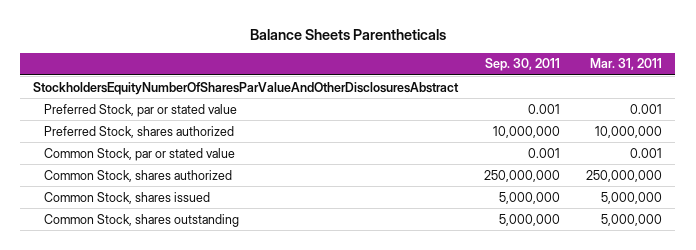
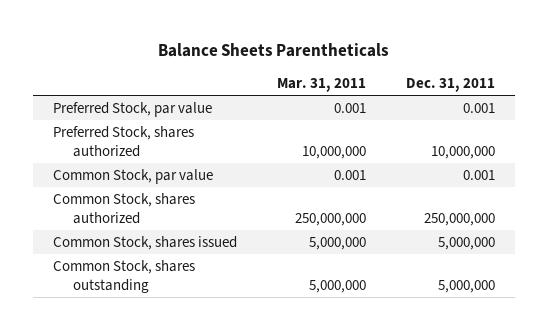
[485,58,561,72] Sep. 30, 2011 -> none
none -> [405,78,495,93] Dec. 31, 2011
[33,81,460,95] StockholdersEquityNumberOfSharesParValueAndOtherDisclosuresAbstract -> none
[44,103,238,117] Preferred Stock, par or stated value -> [53,101,213,117] Preferred Stock, par value
[44,147,236,161] Common Stock, par or stated value -> [53,168,214,184] Common Stock, par value

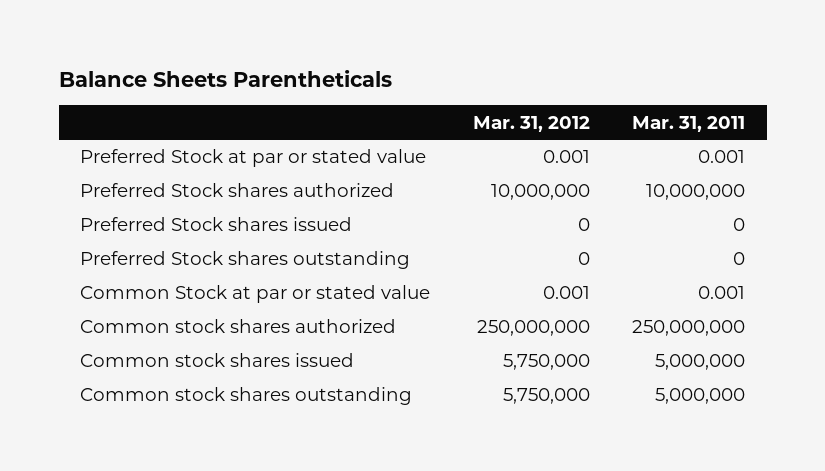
[405,78,495,93] Dec. 31, 2011 -> none
none -> [472,115,590,132] Mar. 31, 2012
[53,101,213,117] Preferred Stock, par value -> [79,149,426,168] Preferred Stock at par or stated value
[53,125,195,157] Preferred Stock, shares authorized -> [79,183,394,198] Preferred Stock shares authorized
none -> [79,217,352,232] Preferred Stock shares issued
none -> [79,251,410,270] Preferred Stock shares outstanding
[53,168,214,184] Common Stock, par value -> [79,285,430,304] Common Stock at par or stated value
[53,192,196,224] Common Stock, shares authorized -> [79,319,396,334] Common stock shares authorized
[53,235,238,250] Common Stock, shares issued -> [79,353,354,368] Common stock shares issued
[53,259,196,293] Common Stock, shares outstanding -> [79,387,412,406] Common stock shares outstanding

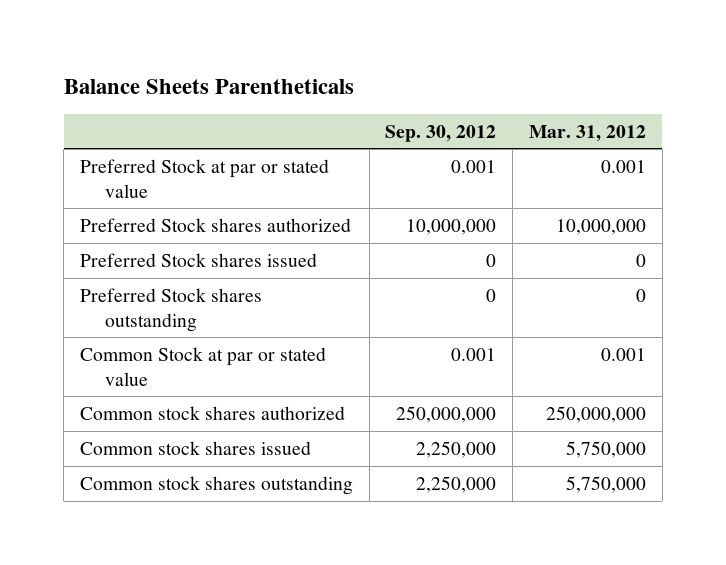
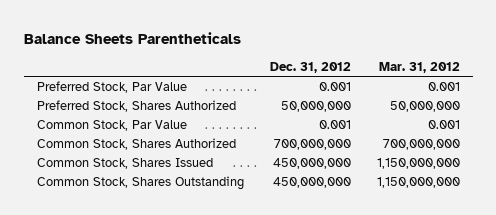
[385,124,497,142] Sep. 30, 2012 -> none
none -> [269,61,351,73] Dec. 31, 2012
[79,252,317,267] Preferred Stock shares issued -> none
[79,287,262,332] Preferred Stock shares outstanding -> none
[79,158,329,198] Preferred Stock at par or stated value -> [36,81,187,94] Preferred Stock, Par Value
[79,217,351,232] Preferred Stock shares authorized -> [36,100,236,113] Preferred Stock, Shares Authorized
[556,218,647,235] 10,000,000 -> [389,101,460,113] 50,000,000
[79,346,326,386] Common Stock at par or stated value -> [36,120,187,132] Common Stock, Par Value
[79,405,345,420] Common stock shares authorized -> [36,138,236,151] Common Stock, Shares Authorized
[546,405,647,423] 250,000,000 -> [382,139,460,151] 700,000,000
[79,440,311,455] Common stock shares issued -> [36,158,213,170] Common Stock, Shares Issued
[566,440,647,458] 5,750,000 -> [376,158,460,170] 1,150,000,000
[79,475,353,495] Common stock shares outstanding -> [36,176,244,191] Common Stock, Shares Outstanding
[566,475,647,493] 5,750,000 -> [376,177,460,189] 1,150,000,000

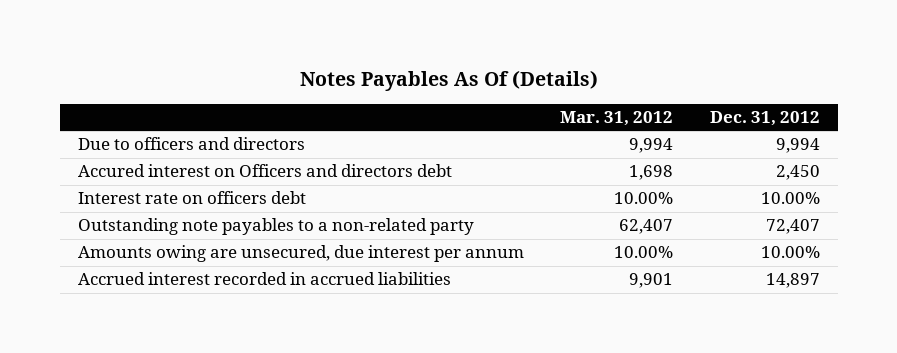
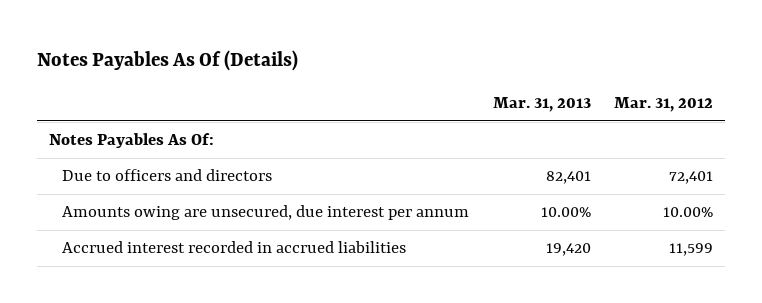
[709,110,820,126] Dec. 31, 2012 -> none
none -> [492,96,591,112] Mar. 31, 2013
[77,164,452,178] Accured interest on Officers and directors debt -> none
[77,191,306,205] Interest rate on officers debt -> none
[77,218,474,236] Outstanding note payables to a non-related party -> none
none -> [48,133,214,149] Notes Payables As Of:
[629,138,674,154] 9,994 -> [668,171,713,185] 72,401
[629,273,674,289] 9,901 -> [668,243,713,257] 11,599

